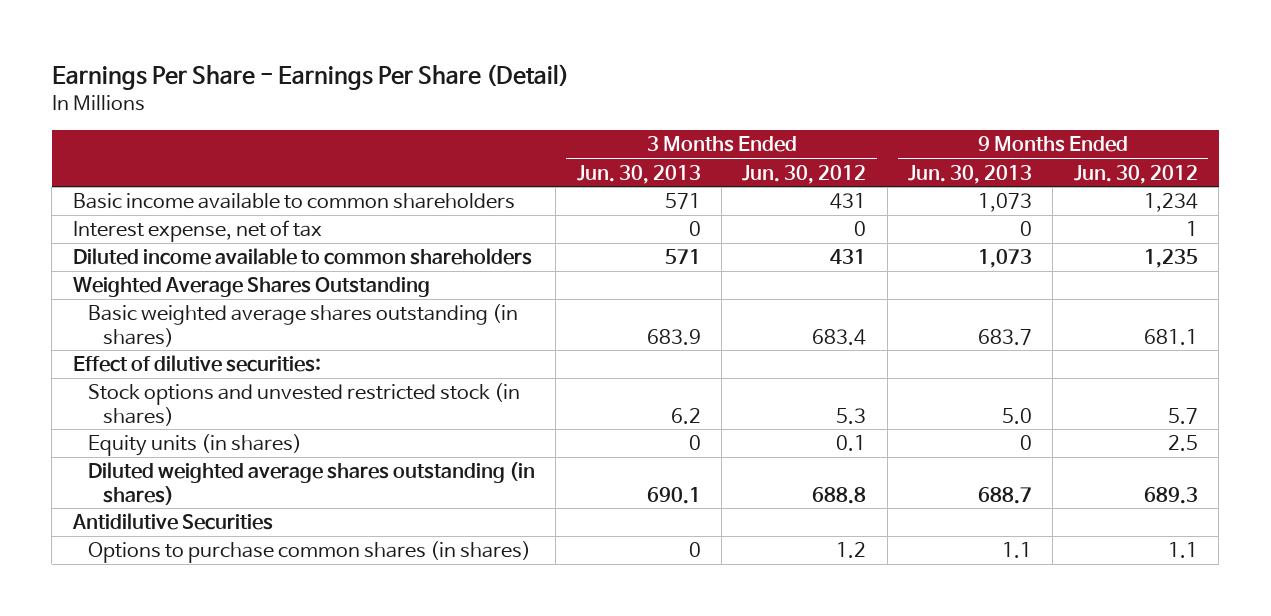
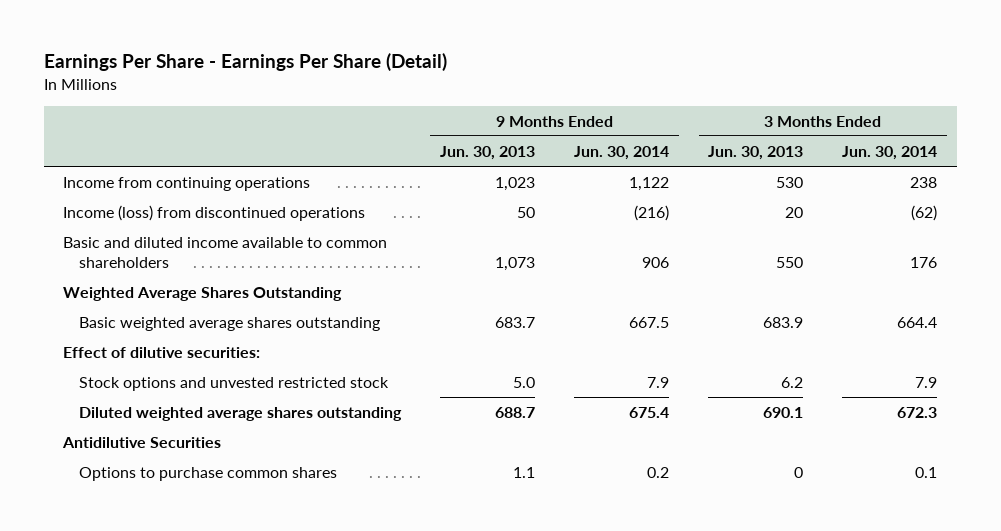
[742,164,867,184] Jun. 30, 2012 -> none
[1073,164,1198,184] Jun. 30, 2012 -> none
none -> [574,145,670,160] Jun. 30, 2014
none -> [842,145,938,160] Jun. 30, 2014
[72,220,322,243] Interest expense, net of tax -> none
[72,248,532,266] Diluted income available to common shareholders -> none
none -> [63,176,311,191] Income from continuing operations
none -> [63,204,366,221] Income (loss) from discontinued operations
[72,193,515,210] Basic income available to common shareholders -> [63,236,388,268] Basic and diluted income available to common shareholders
[664,193,701,210] 571 -> [776,256,804,268] 550
[87,304,518,347] Basic weighted average shares outstanding (in shares) -> [78,316,380,331] Basic weighted average shares outstanding
[87,434,302,457] Equity units (in shares) -> none
[87,383,520,426] Stock options and unvested restricted stock (in shares) -> [78,376,389,391] Stock options and unvested restricted stock
[87,462,535,505] Diluted weighted average shares outstanding (in shares) -> [78,406,402,421] Diluted weighted average shares outstanding
[87,541,531,564] Options to purchase common shares (in shares) -> [78,466,337,481] Options to purchase common shares

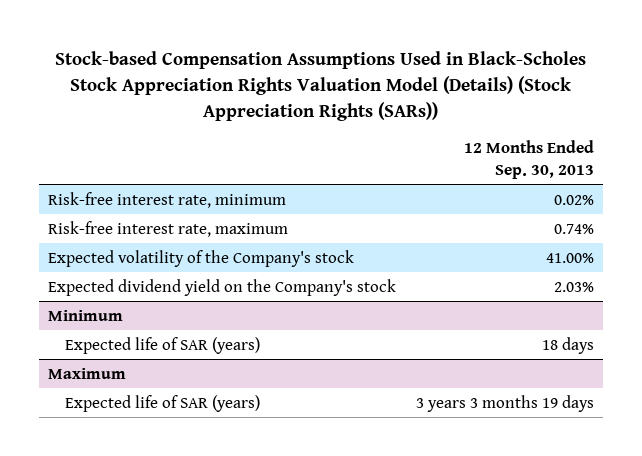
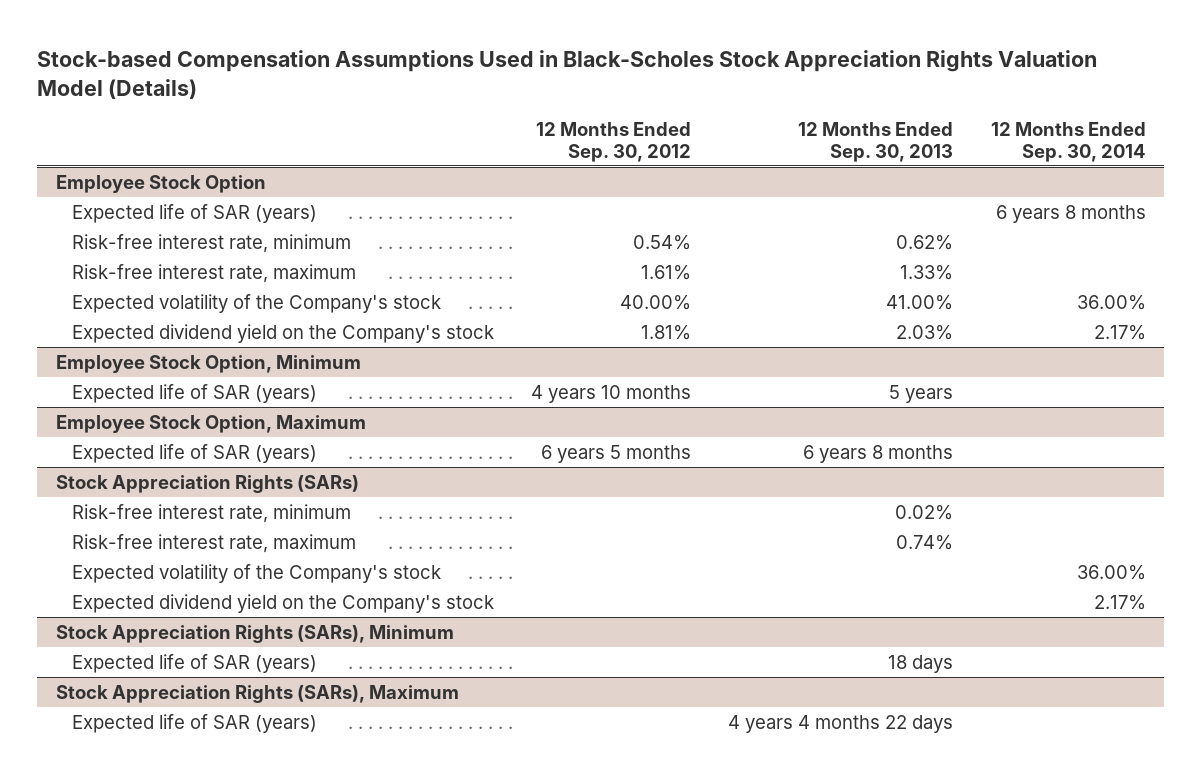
[54,50,586,121] Stock-based Compensation Assumptions Used in Black-Scholes Stock Appreciation Rights Valuation Model (Details) (Stock Appreciation Rights (SARs)) -> [37,49,1098,99] Stock-based Compensation Assumptions Used in Black-Scholes Stock Appreciation Rights Valuation Model (Details)
none -> [536,122,692,162] 12 Months Ended Sep. 30, 2012
none -> [990,122,1146,162] 12 Months Ended Sep. 30, 2014
none -> [56,174,267,193] Employee Stock Option
none -> [72,203,318,223] Expected life of SAR (years)
[553,194,594,205] 0.02% -> [896,234,954,250] 0.62%
[553,223,594,234] 0.74% -> [900,264,954,280] 1.33%
[48,309,124,321] Minimum -> none
none -> [56,354,362,373] Employee Stock Option, Minimum
none -> [72,383,318,403] Expected life of SAR (years)
none -> [56,414,367,433] Employee Stock Option, Maximum
none -> [72,443,318,463] Expected life of SAR (years)
none -> [56,474,360,493] Stock Appreciation Rights (SARs)
none -> [72,503,352,523] Risk-free interest rate, minimum
none -> [72,533,357,553] Risk-free interest rate, maximum
none -> [72,563,442,583] Expected volatility of the Company's stock
none -> [72,593,495,613] Expected dividend yield on the Company's stock
none -> [56,624,455,643] Stock Appreciation Rights (SARs), Minimum
[48,367,127,379] Maximum -> none
none -> [56,684,460,703] Stock Appreciation Rights (SARs), Maximum
[415,394,594,412] 3 years 3 months 19 days -> [728,714,954,733] 4 years 4 months 22 days

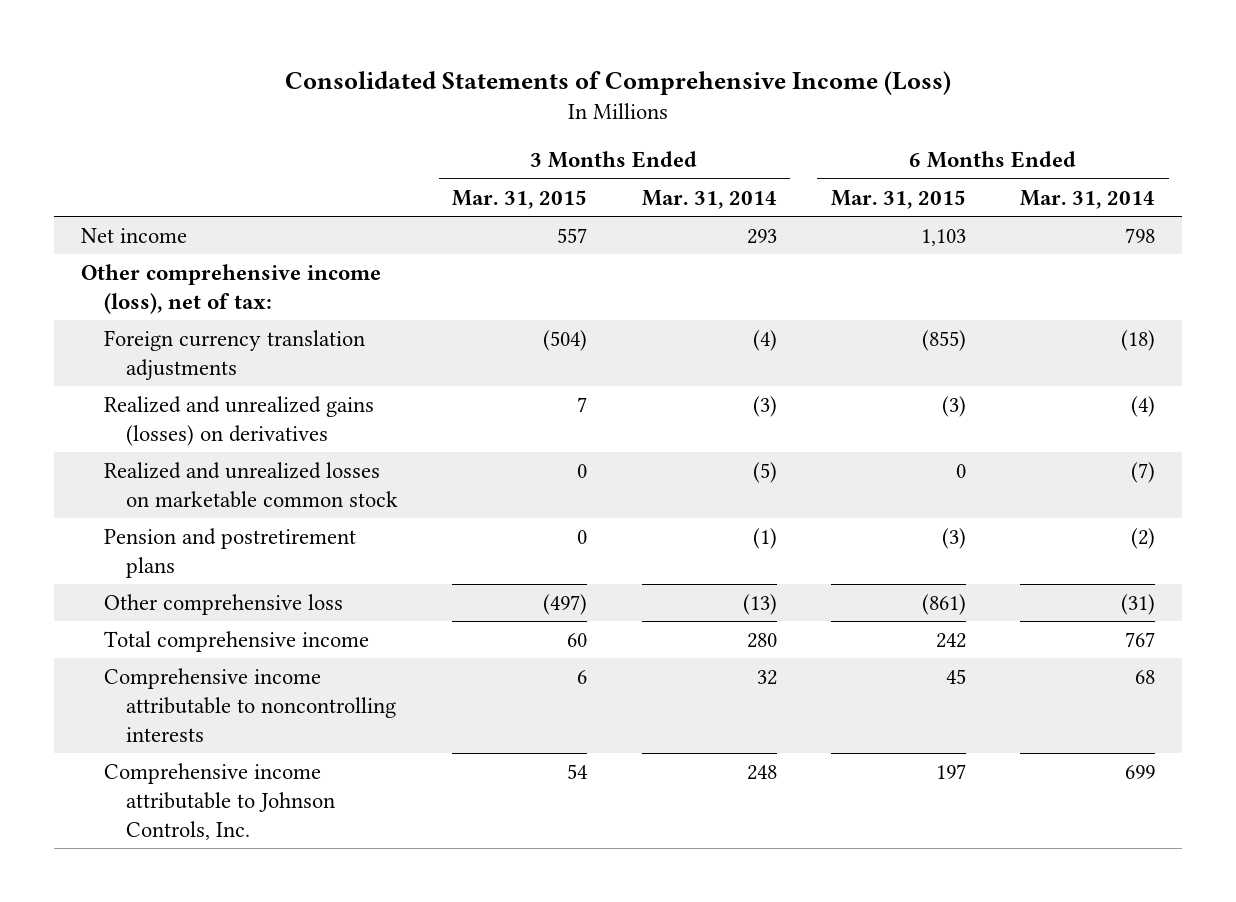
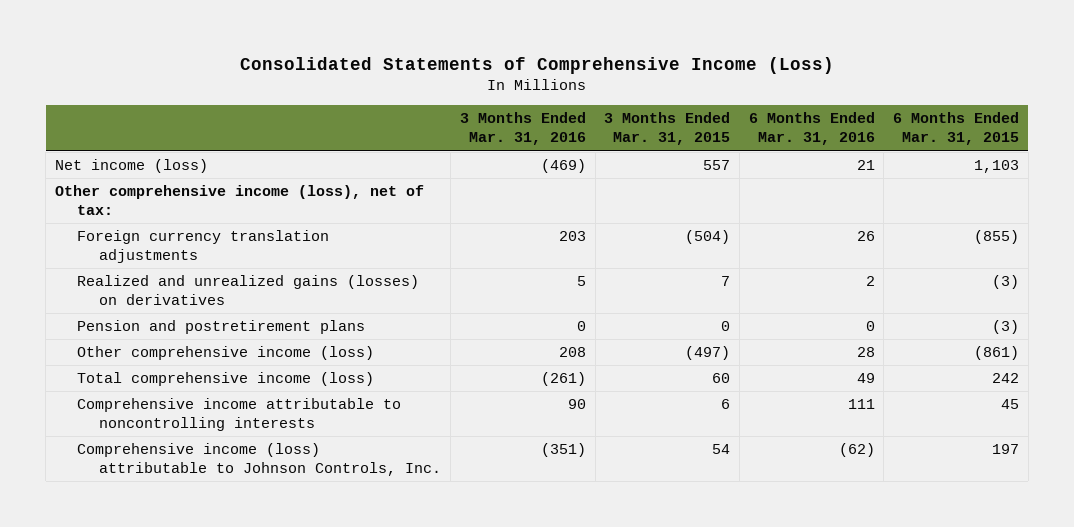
[641,189,777,209] Mar. 31, 2014 -> none
[1020,189,1156,209] Mar. 31, 2014 -> none
none -> [459,112,586,146] 3 Months Ended Mar. 31, 2016
none -> [748,112,875,146] 6 Months Ended Mar. 31, 2016
[81,227,188,243] Net income -> [55,159,209,174] Net income (loss)
[103,461,399,508] Realized and unrealized losses on marketable common stock -> none
[103,593,343,615] Other comprehensive loss -> [77,346,375,361] Other comprehensive income (loss)
[103,630,369,652] Total comprehensive income -> [77,372,375,387] Total comprehensive income (loss)
[103,762,336,840] Comprehensive income attributable to Johnson Controls, Inc. -> [77,443,442,477] Comprehensive income (loss) attributable to Johnson Controls, Inc.

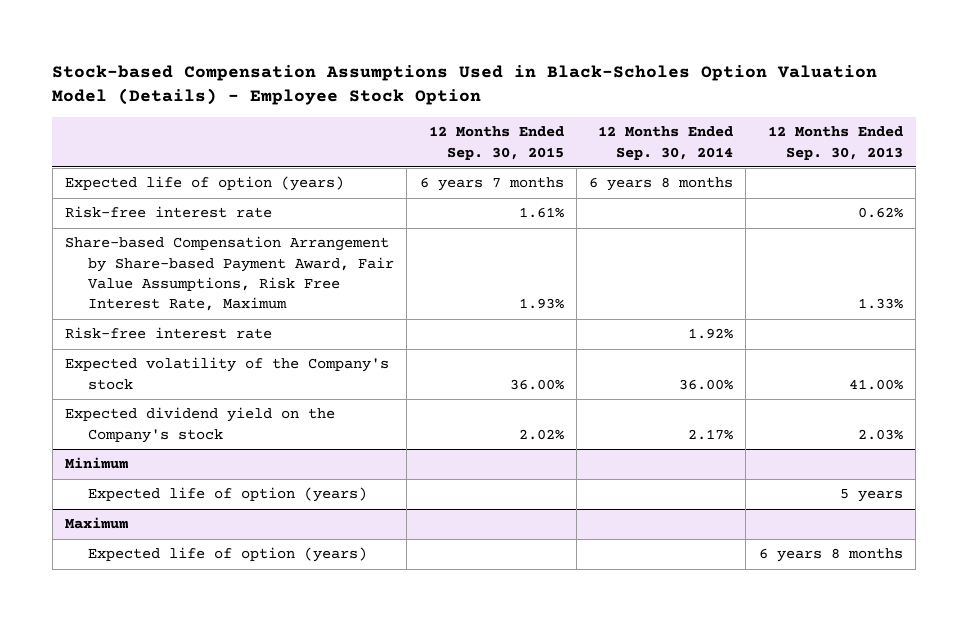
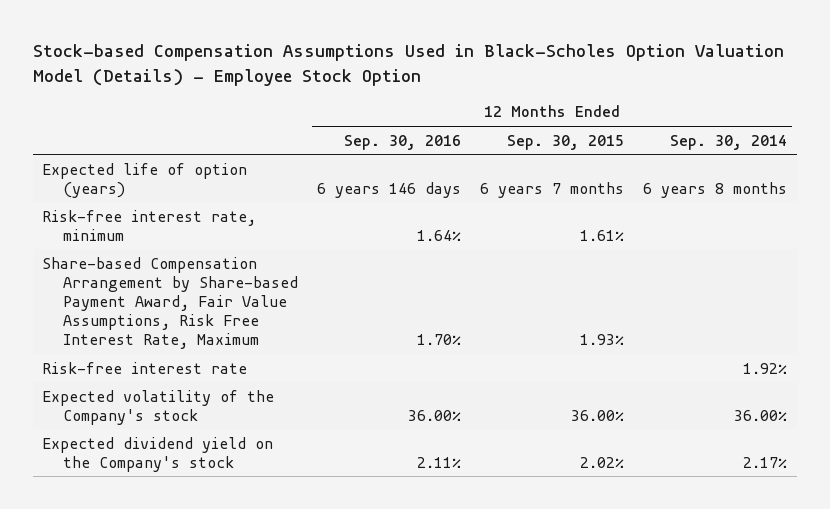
[767,126,903,160] 12 Months Ended Sep. 30, 2013 -> none
none -> [343,134,461,150] Sep. 30, 2016
[65,206,273,219] Risk-free interest rate -> [42,209,257,241] Risk-free interest rate, minimum
[65,457,129,470] Minimum -> none
[87,487,367,503] Expected life of option (years) -> none
[65,517,129,530] Maximum -> none
[87,547,367,563] Expected life of option (years) -> none

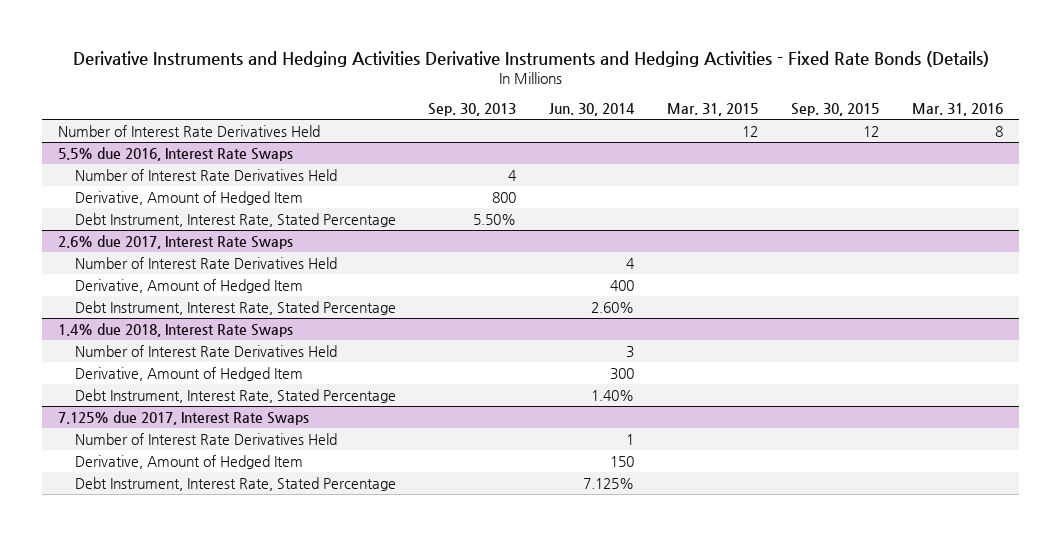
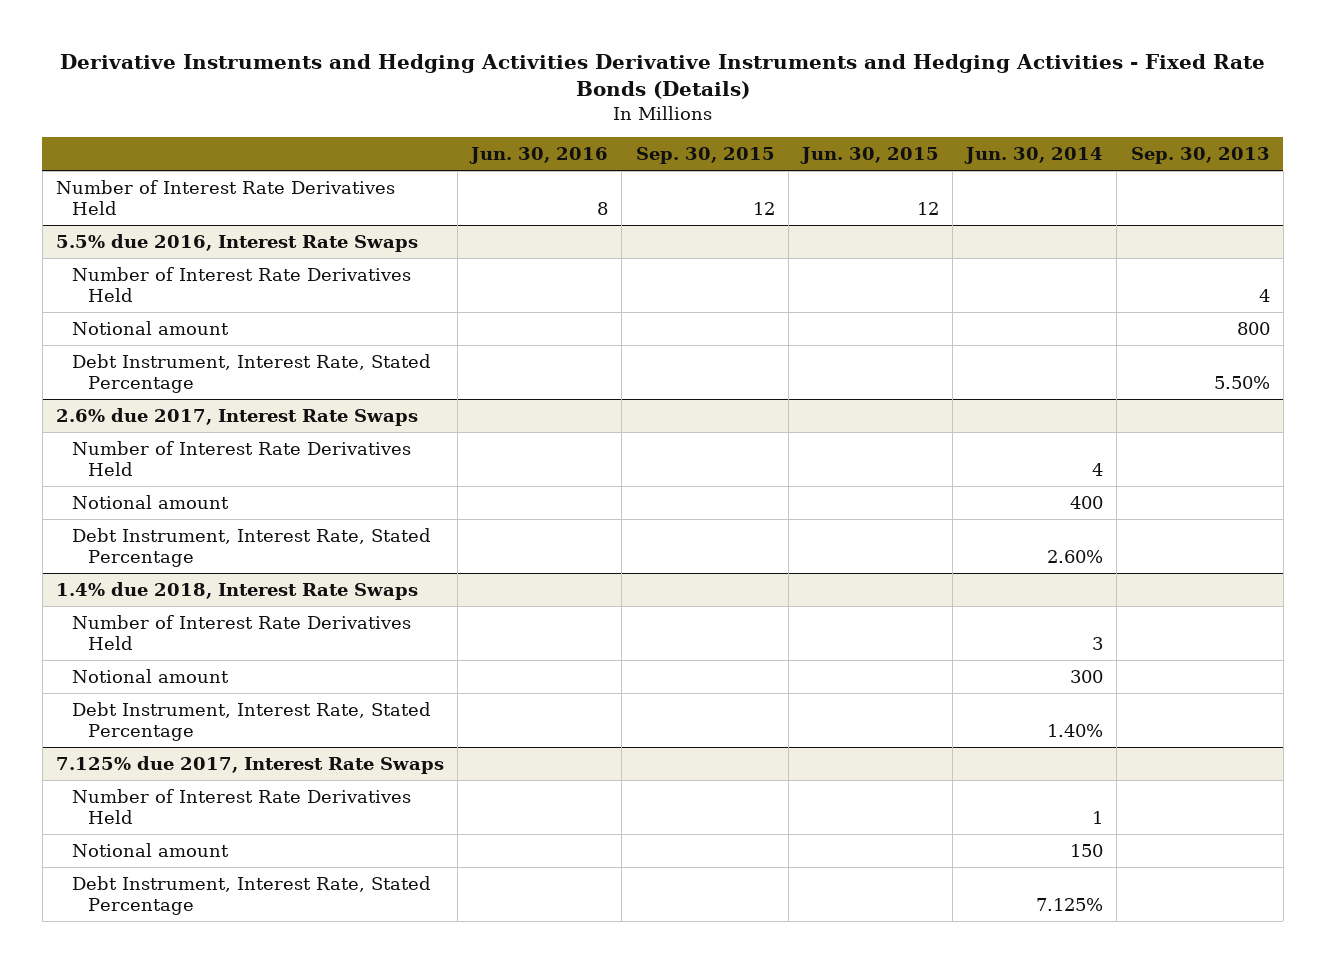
[667,103,759,117] Mar. 31, 2015 -> none
[911,103,1003,117] Mar. 31, 2016 -> none
none -> [469,146,609,164] Jun. 30, 2016
none -> [799,146,939,164] Jun. 30, 2015
[74,191,303,206] Derivative, Amount of Hedged Item -> none
none -> [71,320,229,335] Notional amount
[74,279,303,294] Derivative, Amount of Hedged Item -> none
none -> [71,494,229,509] Notional amount
[74,367,303,382] Derivative, Amount of Hedged Item -> none
none -> [71,668,229,683] Notional amount
[74,455,303,470] Derivative, Amount of Hedged Item -> none
none -> [71,842,229,857] Notional amount

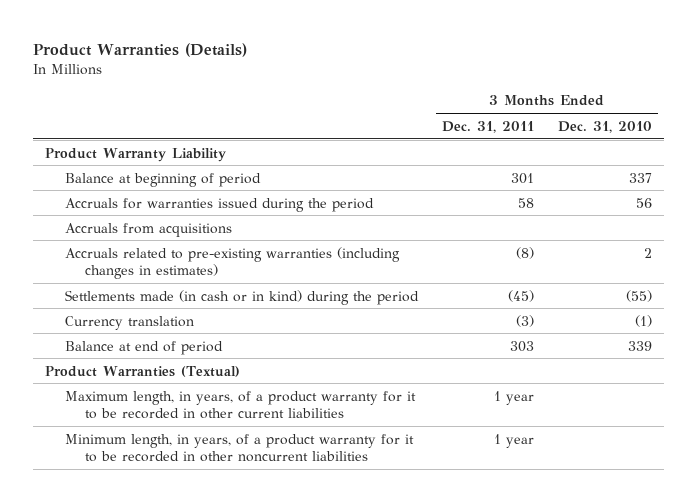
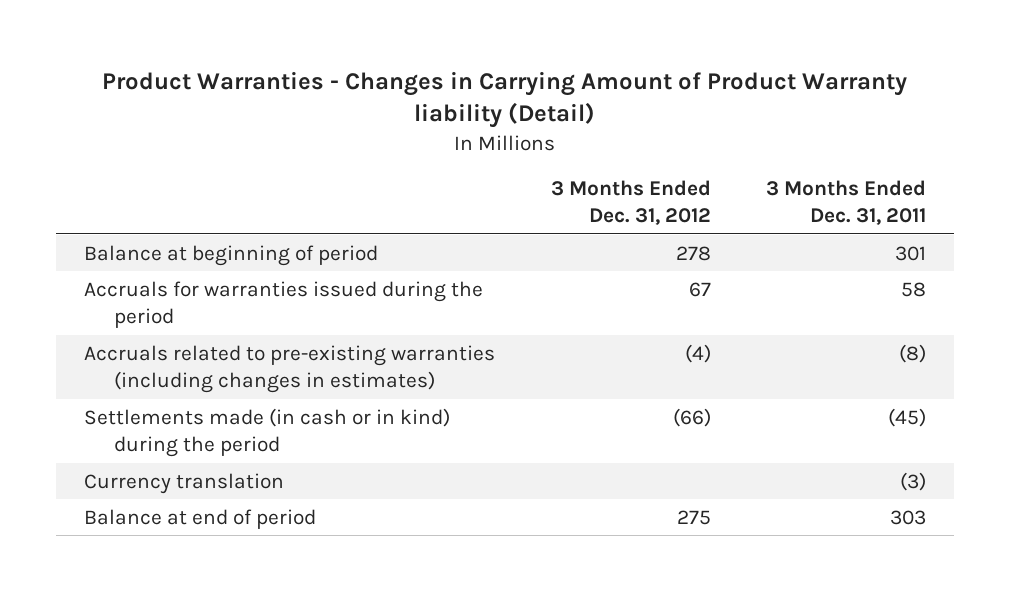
[33,42,248,57] Product Warranties (Details) -> [102,70,908,129] Product Warranties - Changes in Carrying Amount of Product Warranty liability (Detail)
[557,120,652,133] Dec. 31, 2010 -> none
none -> [550,180,711,226] 3 Months Ended Dec. 31, 2012
[45,147,227,162] Product Warranty Liability -> none
[64,222,232,237] Accruals from acquisitions -> none
[45,365,241,377] Product Warranties (Textual) -> none
[64,390,416,420] Maximum length, in years, of a product warranty for it to be recorded in other current liabilities -> none
[64,433,414,463] Minimum length, in years, of a product warranty for it to be recorded in other noncurrent liabilities -> none

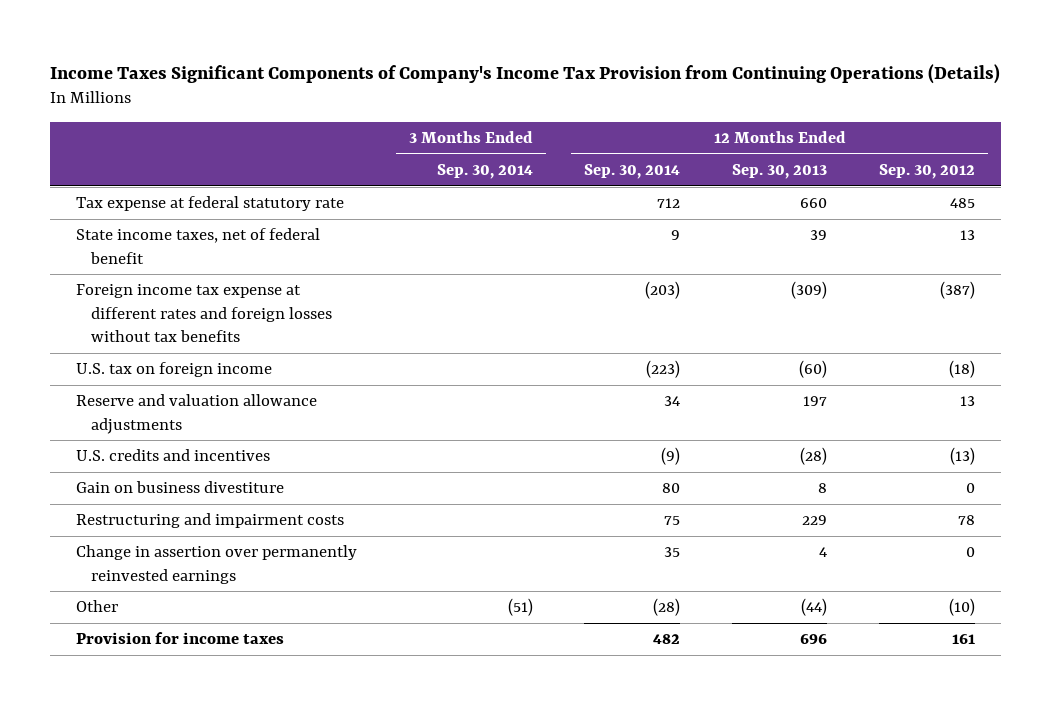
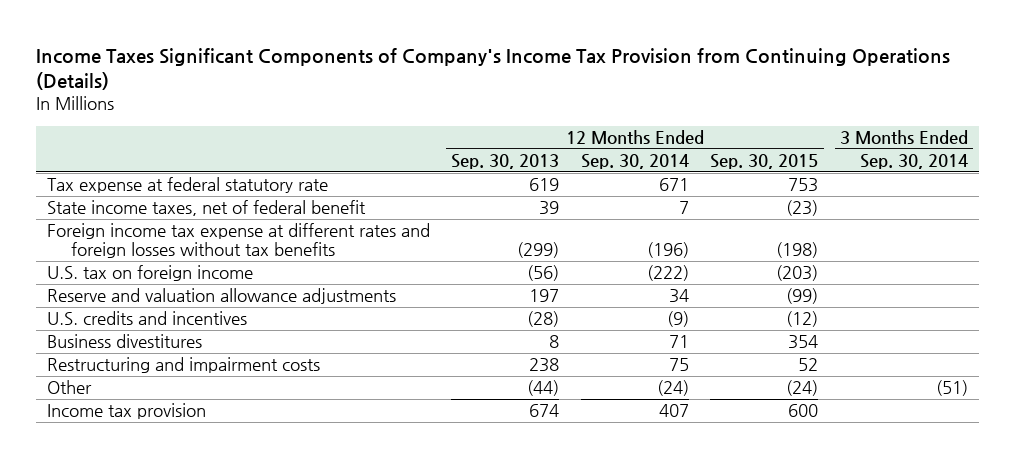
[878,164,975,180] Sep. 30, 2012 -> none
none -> [710,154,819,170] Sep. 30, 2015
[657,198,681,209] 712 -> [658,178,689,192] 671
[800,198,828,209] 660 -> [529,178,560,192] 619
[671,230,681,241] 9 -> [678,201,689,215] 7
[645,281,681,300] (203) -> [646,242,689,259] (196)
[791,281,828,300] (309) -> [517,242,560,259] (299)
[646,360,681,379] (223) -> [646,265,689,282] (222)
[799,360,828,379] (60) -> [527,265,560,282] (56)
[75,545,357,584] Change in assertion over permanently reinvested earnings -> none
[75,481,284,494] Gain on business divestiture -> [46,334,202,349] Business divestitures
[662,483,681,494] 80 -> [668,335,689,349] 71
[802,515,828,526] 229 -> [529,358,560,373] 238
[653,598,681,617] (28) -> [656,380,689,397] (24)
[75,632,284,645] Provision for income taxes -> [46,403,206,420] Income tax provision
[653,634,681,645] 482 -> [658,404,689,418] 407
[800,634,828,645] 696 -> [529,404,560,418] 674

